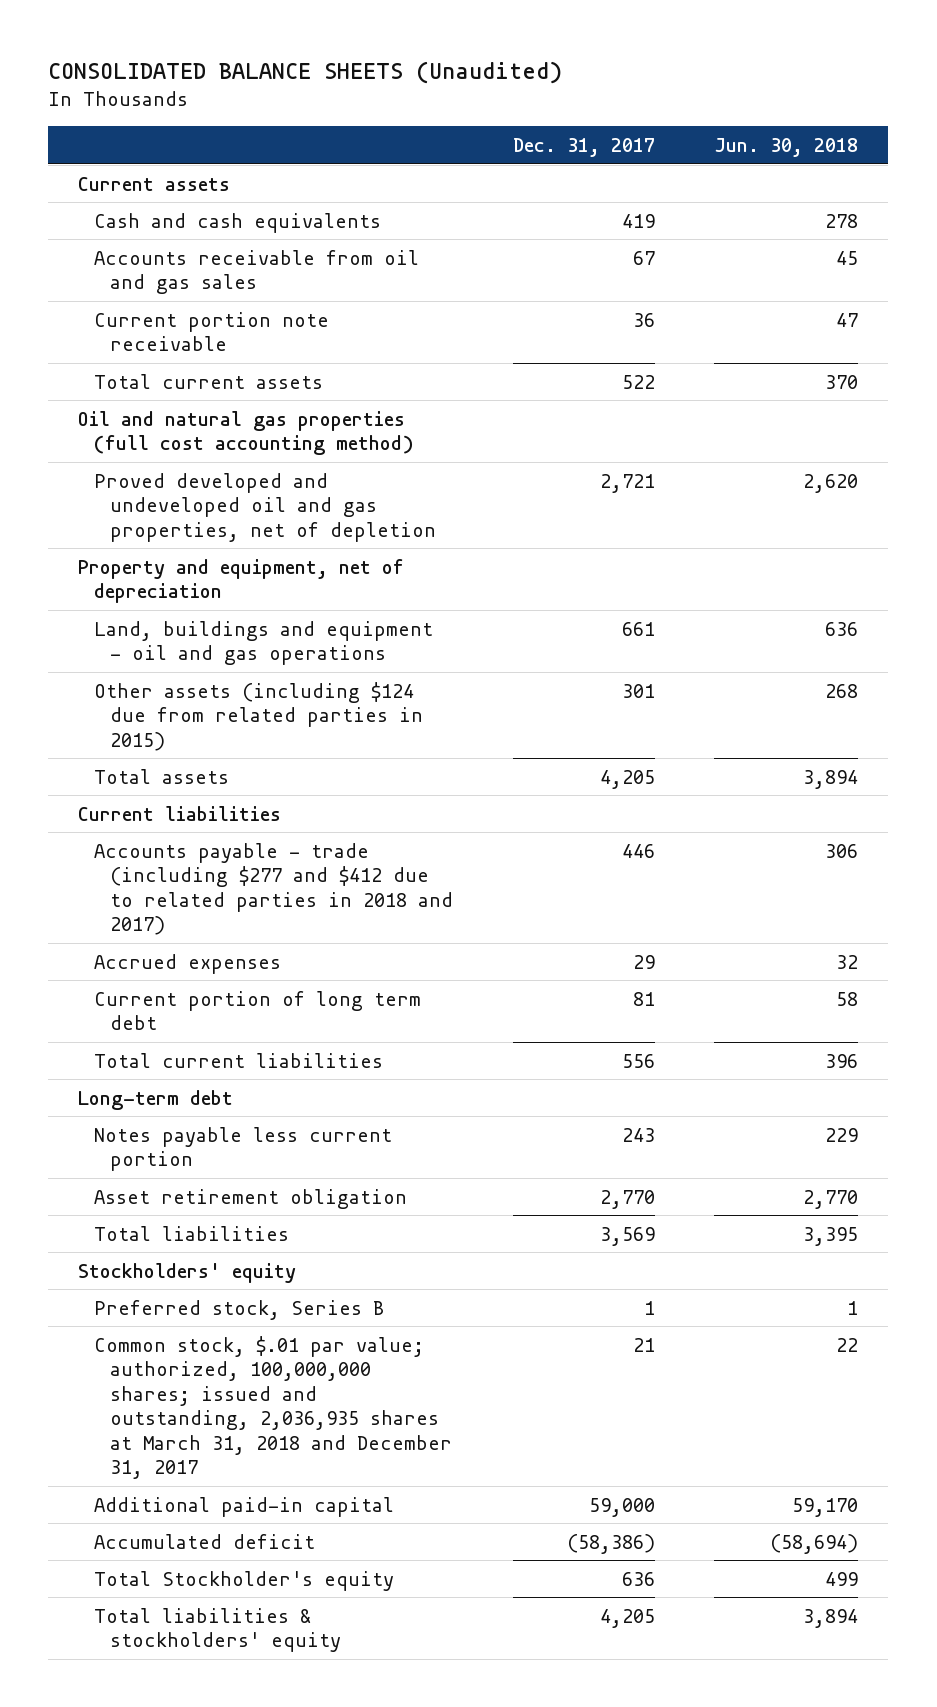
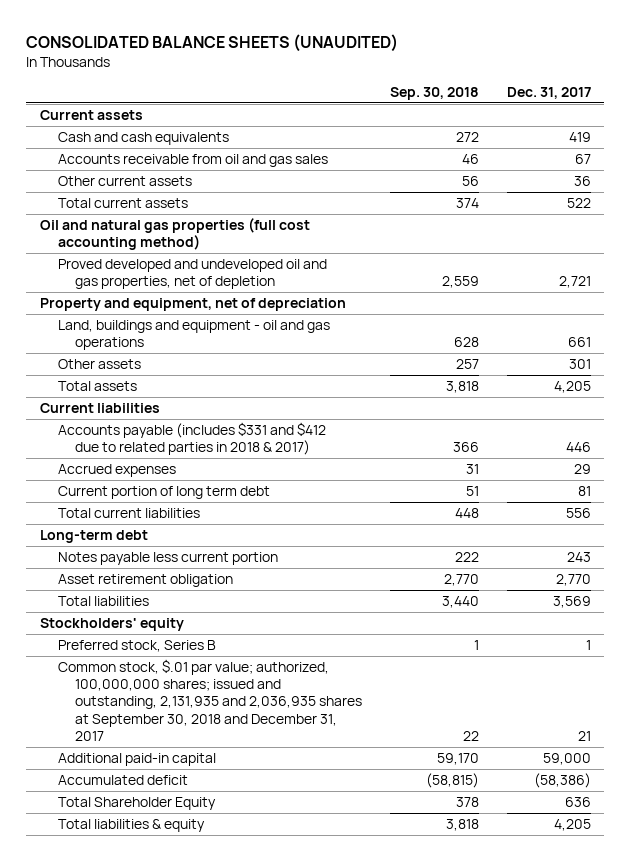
[48,61,563,85] CONSOLIDATED BALANCE SHEETS (Unaudited) -> [25,33,398,52] CONSOLIDATED BALANCE SHEETS (UNAUDITED)
[714,137,859,157] Jun. 30, 2018 -> none
none -> [390,86,480,100] Sep. 30, 2018
[94,311,330,352] Current portion note receivable -> none
none -> [57,176,192,187] Other current assets
[94,681,424,751] Other assets (including $124 due from related parties in 2015) -> [57,359,141,370] Other assets
[94,842,454,936] Accounts payable - trade (including $277 and $412 due to related parties in 2018 and 2017) -> [57,422,326,456] Accounts payable (includes $331 and $412 due to related parties in 2018 & 2017)
[94,1335,453,1480] Common stock, $.01 par value; authorized, 100,000,000 shares; issued and outstanding, 2,036,935 shares at March 31, 2018 and December 31, 2017 -> [57,659,363,741] Common stock, $.01 par value; authorized, 100,000,000 shares; issued and outstanding, 2,131,935 and 2,036,935 shares at September 30, 2018 and December 31, 2017
[94,1570,395,1591] Total Stockholder's equity -> [57,797,216,811] Total Shareholder Equity
[94,1607,342,1653] Total liabilities & stockholders' equity -> [57,819,205,833] Total liabilities & equity

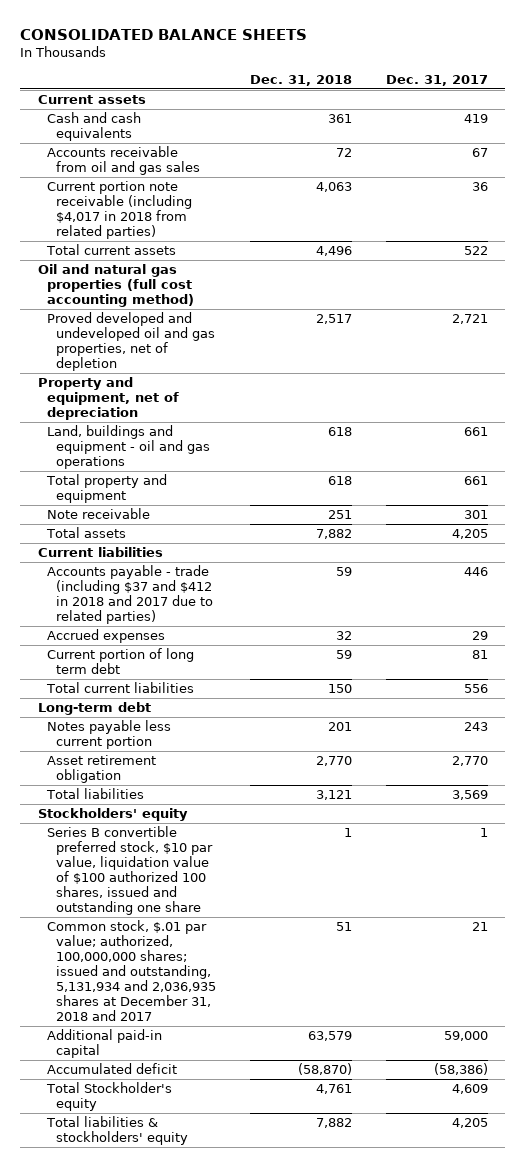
[25,33,398,52] CONSOLIDATED BALANCE SHEETS (UNAUDITED) -> [20,29,308,41] CONSOLIDATED BALANCE SHEETS
[390,86,480,100] Sep. 30, 2018 -> none
none -> [250,74,353,86] Dec. 31, 2018
[57,176,192,187] Other current assets -> none
none -> [46,181,192,240] Current portion note receivable (including $4,017 in 2018 from related parties)
[57,359,141,370] Other assets -> none
none -> [45,474,167,504] Total property and equipment
none -> [46,508,150,520] Note receivable
[57,422,326,456] Accounts payable (includes $331 and $412 due to related parties in 2018 & 2017) -> [46,565,213,625] Accounts payable - trade (including $37 and $412 in 2018 and 2017 due to related parties)
[57,640,216,653] Preferred stock, Series B -> [46,826,213,916] Series B convertible preferred stock, $10 par value, liquidation value of $100 authorized 100 shares, issued and outstanding one share
[57,659,363,741] Common stock, $.01 par value; authorized, 100,000,000 shares; issued and outstanding, 2,131,935 and 2,036,935 shares at September 30, 2018 and December 31, 2017 -> [46,920,216,1022] Common stock, $.01 par value; authorized, 100,000,000 shares; issued and outstanding, 5,131,934 and 2,036,935 shares at December 31, 2018 and 2017
[57,797,216,811] Total Shareholder Equity -> [45,1082,172,1112] Total Stockholder's equity
[564,797,591,808] 636 -> [452,1084,489,1095] 4,609
[57,819,205,833] Total liabilities & equity -> [45,1116,188,1146] Total liabilities & stockholders' equity

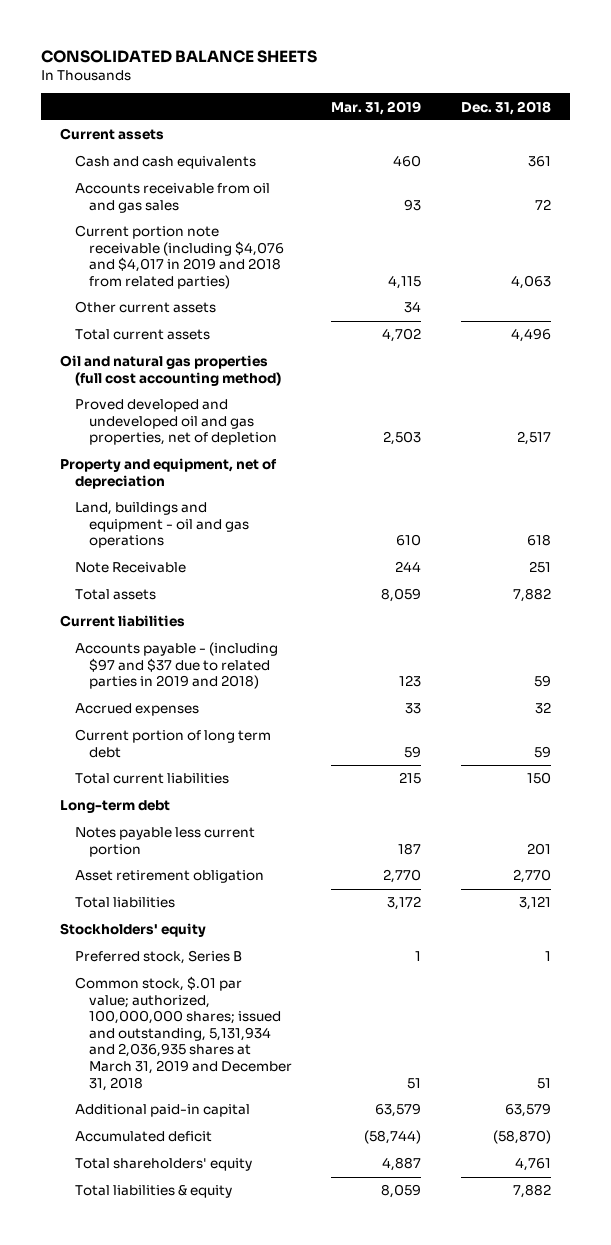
[386,74,489,86] Dec. 31, 2017 -> none
none -> [331,100,422,115] Mar. 31, 2019
[46,181,192,240] Current portion note receivable (including $4,017 in 2018 from related parties) -> [74,225,285,289] Current portion note receivable (including $4,076 and $4,017 in 2019 and 2018 from related parties)
none -> [74,301,216,314] Other current assets
[45,474,167,504] Total property and equipment -> none
[46,508,150,520] Note receivable -> [74,562,186,574] Note Receivable
[46,565,213,625] Accounts payable - trade (including $37 and $412 in 2018 and 2017 due to related parties) -> [74,642,278,690] Accounts payable - (including $97 and $37 due to related parties in 2019 and 2018)
[46,826,213,916] Series B convertible preferred stock, $10 par value, liquidation value of $100 authorized 100 shares, issued and outstanding one share -> [74,950,242,965] Preferred stock, Series B
[46,920,216,1022] Common stock, $.01 par value; authorized, 100,000,000 shares; issued and outstanding, 5,131,934 and 2,036,935 shares at December 31, 2018 and 2017 -> [74,976,293,1091] Common stock, $.01 par value; authorized, 100,000,000 shares; issued and outstanding, 5,131,934 and 2,036,935 shares at March 31, 2019 and December 31, 2018
[45,1082,172,1112] Total Stockholder's equity -> [74,1158,252,1172] Total shareholders' equity
[45,1116,188,1146] Total liabilities & stockholders' equity -> [74,1185,232,1199] Total liabilities & equity

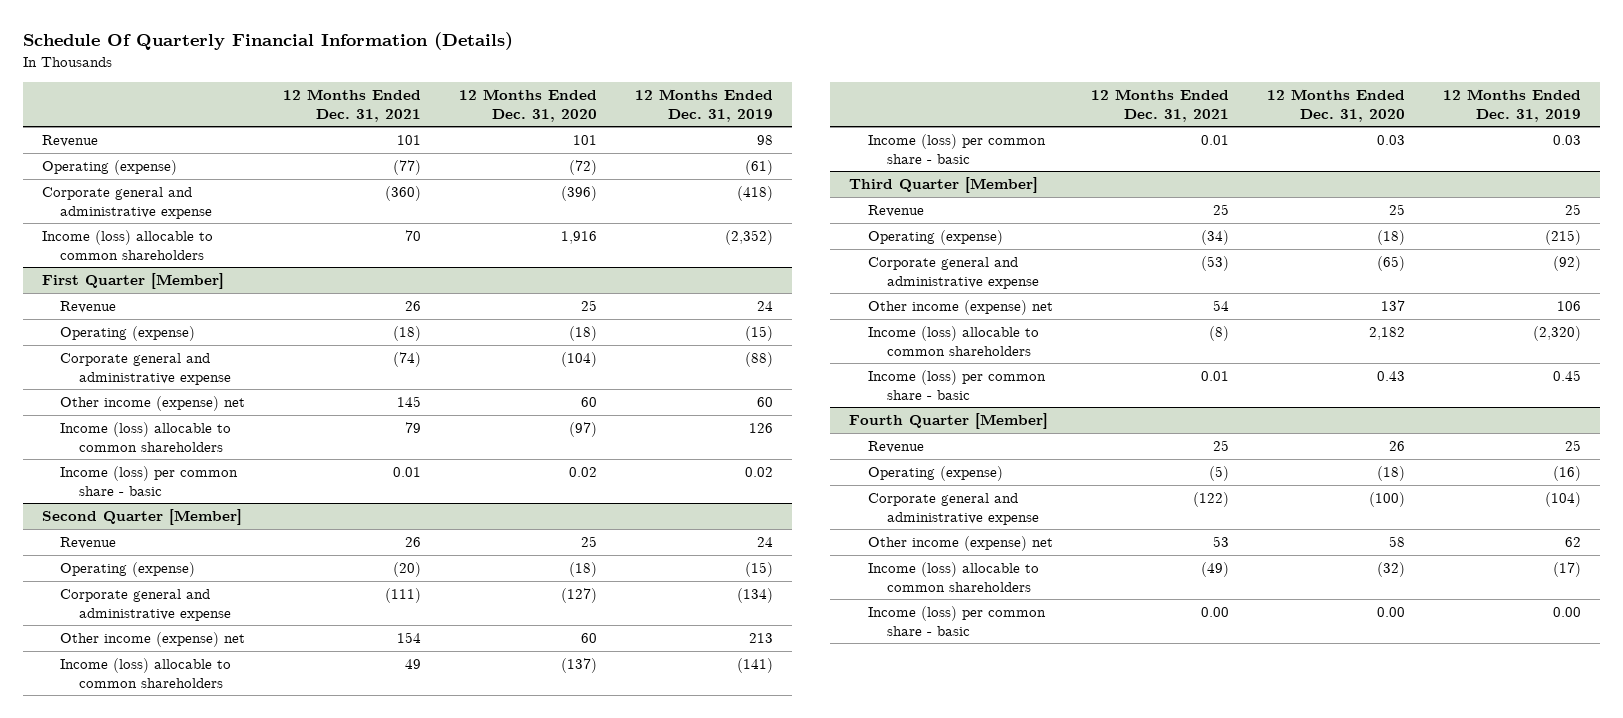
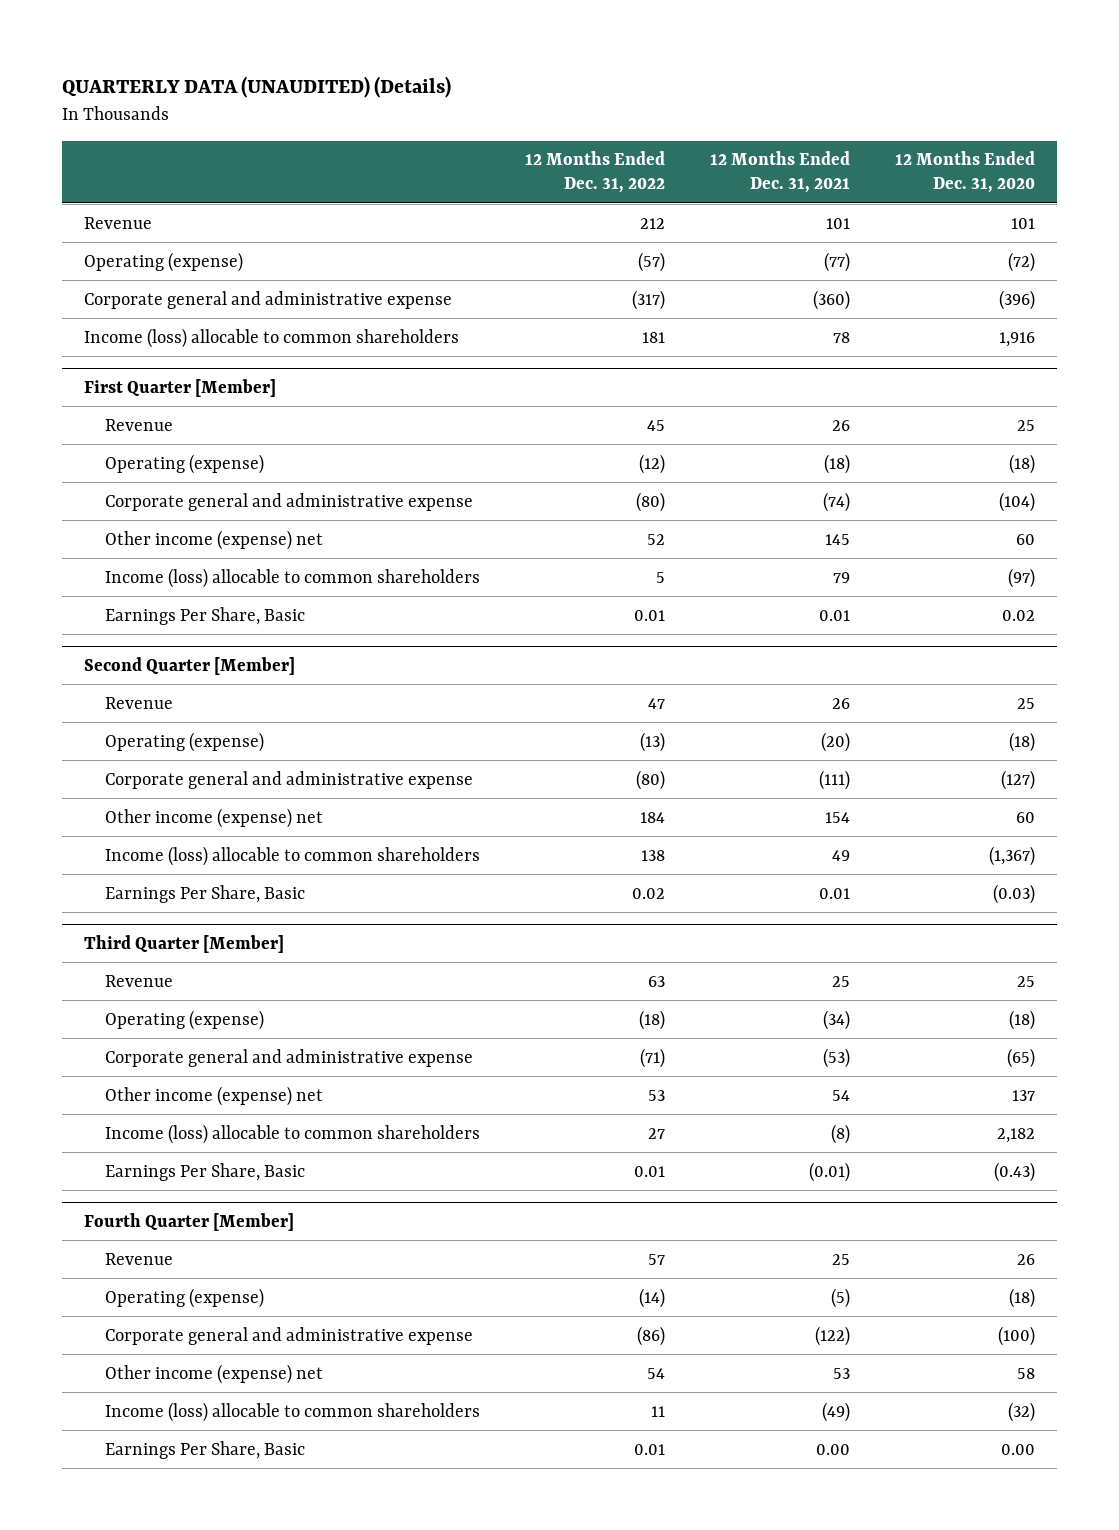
[22,32,513,51] Schedule Of Quarterly Financial Information (Details) -> [61,76,451,99] QUARTERLY DATA (UNAUDITED) (Details)
[635,89,774,122] 12 Months Ended Dec. 31, 2019 -> none
none -> [524,151,665,194] 12 Months Ended Dec. 31, 2022
[405,230,422,242] 70 -> [832,331,850,343] 78
[60,466,239,496] Income (loss) per common share - basic -> [104,606,305,625] Earnings Per Share, Basic
[561,658,598,674] (137) -> [988,845,1035,866] (1,367)
[868,134,1047,164] Income (loss) per common share - basic -> [104,884,305,903] Earnings Per Share, Basic
[1377,135,1406,146] 0.03 -> [992,883,1035,904] (0.03)
[868,370,1047,400] Income (loss) per common share - basic -> [104,1162,305,1181] Earnings Per Share, Basic
[1201,371,1230,382] 0.01 -> [808,1161,850,1182] (0.01)
[1377,371,1406,382] 0.43 -> [993,1161,1035,1182] (0.43)
[868,606,1047,636] Income (loss) per common share - basic -> [104,1440,305,1459] Earnings Per Share, Basic

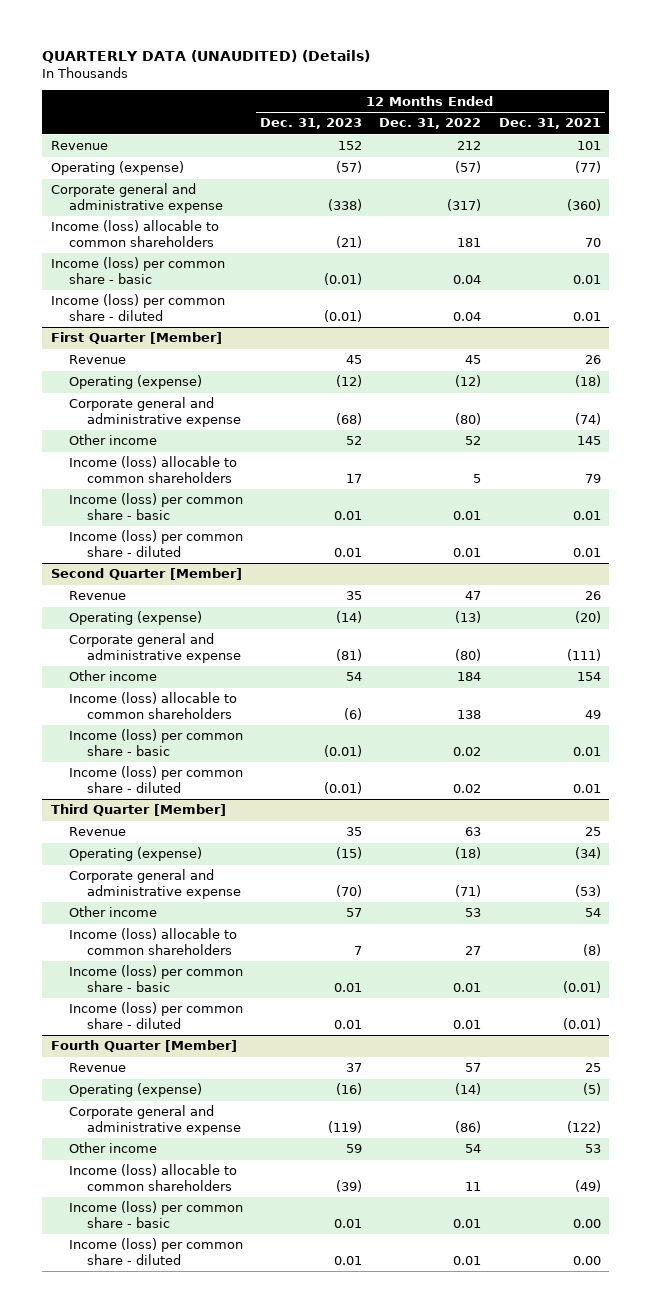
[894,151,1035,194] 12 Months Ended Dec. 31, 2020 -> none
none -> [260,118,363,130] Dec. 31, 2023
[832,331,850,343] 78 -> [584,237,601,247] 70
none -> [50,257,225,284] Income (loss) per common share - basic
none -> [50,294,225,321] Income (loss) per common share - diluted
[104,529,323,550] Other income (expense) net -> [68,434,157,446] Other income
[104,606,305,625] Earnings Per Share, Basic -> [68,493,243,520] Income (loss) per common share - basic
none -> [68,530,243,557] Income (loss) per common share - diluted
[104,807,323,828] Other income (expense) net -> [68,670,157,682] Other income
[104,884,305,903] Earnings Per Share, Basic -> [68,729,243,756] Income (loss) per common share - basic
none -> [68,766,243,793] Income (loss) per common share - diluted
[104,1085,323,1106] Other income (expense) net -> [68,906,157,918] Other income
[104,1162,305,1181] Earnings Per Share, Basic -> [68,965,243,992] Income (loss) per common share - basic
none -> [68,1002,243,1029] Income (loss) per common share - diluted
[104,1363,323,1384] Other income (expense) net -> [68,1142,157,1154] Other income
[104,1440,305,1459] Earnings Per Share, Basic -> [68,1201,243,1228] Income (loss) per common share - basic
none -> [68,1238,243,1265] Income (loss) per common share - diluted

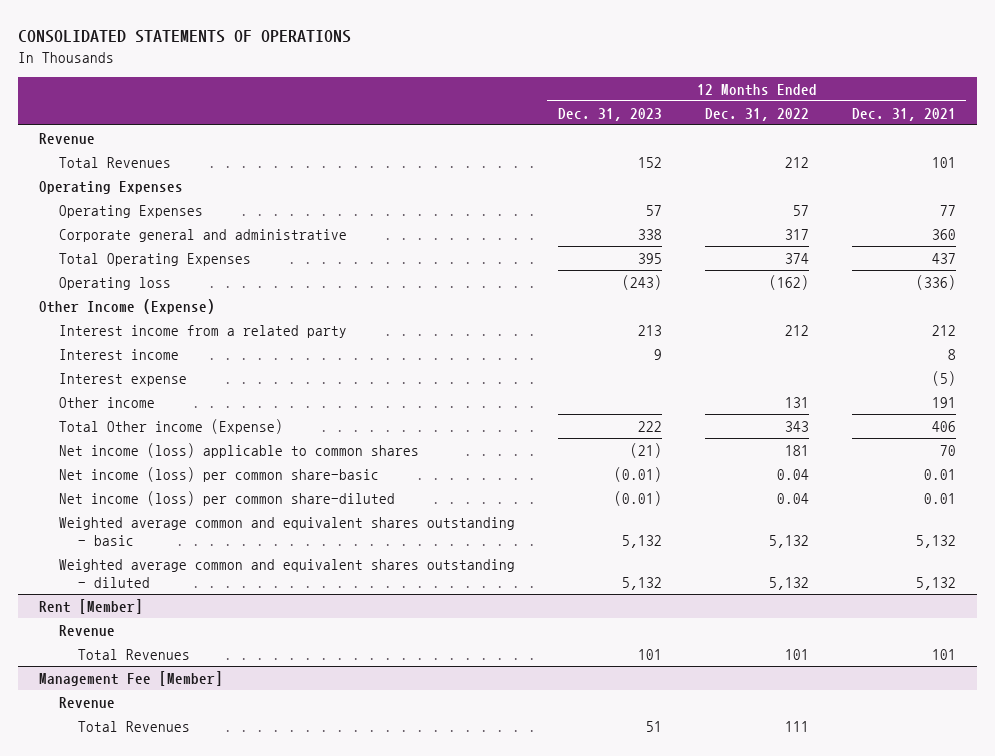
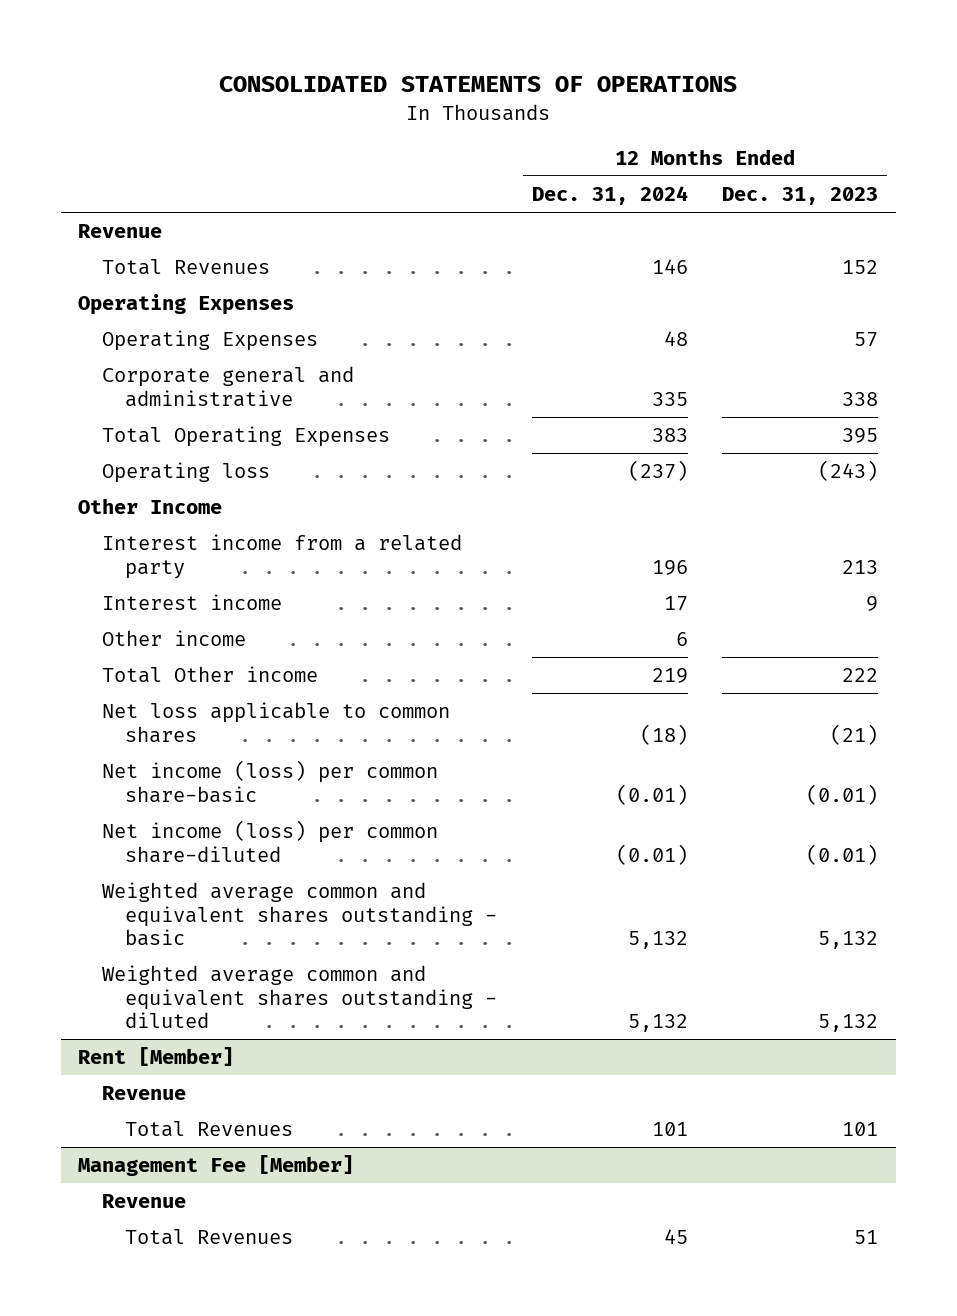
[704,107,809,121] Dec. 31, 2022 -> none
[851,107,956,121] Dec. 31, 2021 -> none
none -> [531,185,688,205] Dec. 31, 2024
[39,298,216,314] Other Income (Expense) -> [78,498,223,515] Other Income
[58,372,187,386] Interest expense -> none
[58,418,283,434] Total Other income (Expense) -> [101,666,318,684] Total Other income
[58,442,419,458] Net income (loss) applicable to common shares -> [101,702,450,743] Net loss applicable to common shares

